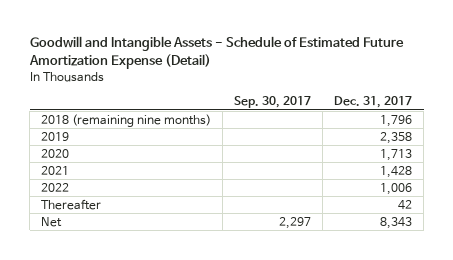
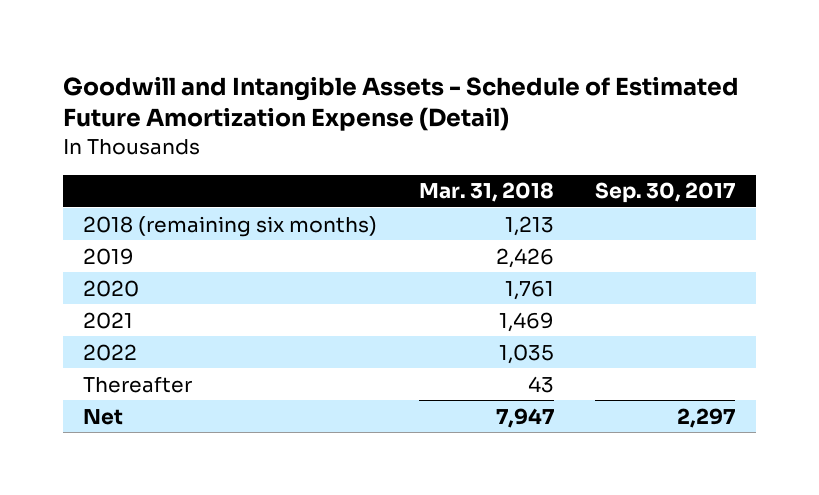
[334,96,413,109] Dec. 31, 2017 -> none
none -> [418,182,554,203] Mar. 31, 2018
[41,113,212,127] 2018 (remaining nine months) -> [83,215,378,237] 2018 (remaining six months)

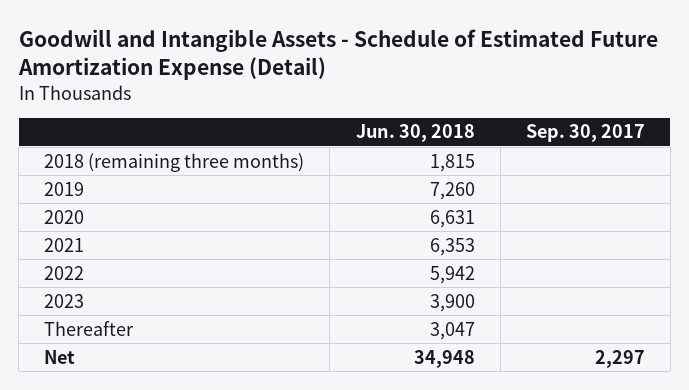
[418,182,554,203] Mar. 31, 2018 -> none
none -> [355,124,475,143] Jun. 30, 2018
[83,215,378,237] 2018 (remaining six months) -> [44,152,305,172] 2018 (remaining three months)
none -> [44,293,85,308] 2023

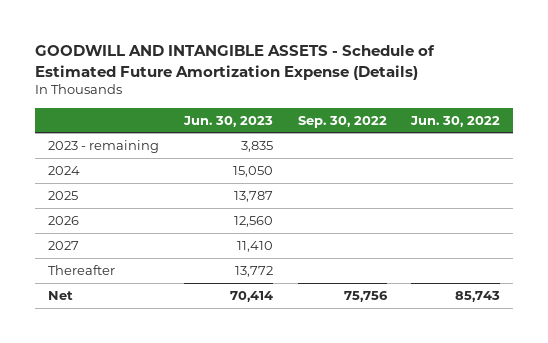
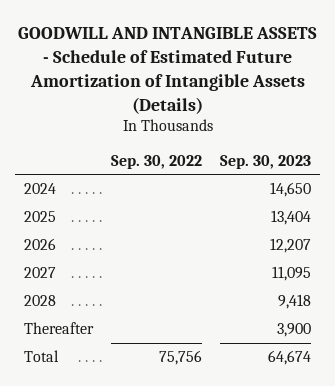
[35,44,436,80] GOODWILL AND INTANGIBLE ASSETS - Schedule of Estimated Future Amortization Expense (Details) -> [17,26,317,114] GOODWILL AND INTANGIBLE ASSETS - Schedule of Estimated Future Amortization of Intangible Assets (Details)
[182,115,273,127] Jun. 30, 2023 -> none
[410,115,501,127] Jun. 30, 2022 -> none
none -> [220,154,312,169] Sep. 30, 2023
[47,139,159,153] 2023 - remaining -> none
none -> [24,295,57,307] 2028
[47,290,73,300] Net -> [24,350,60,363] Total

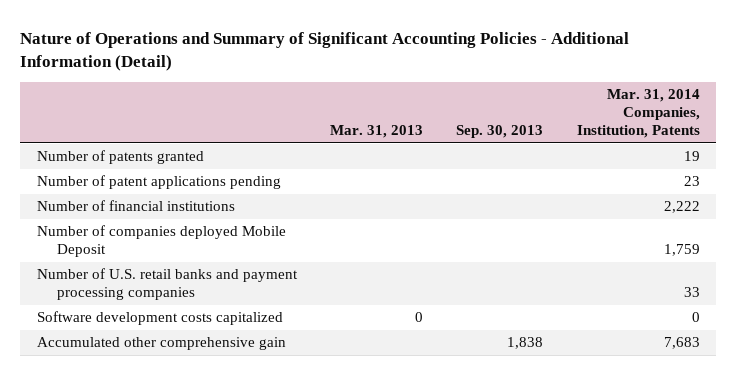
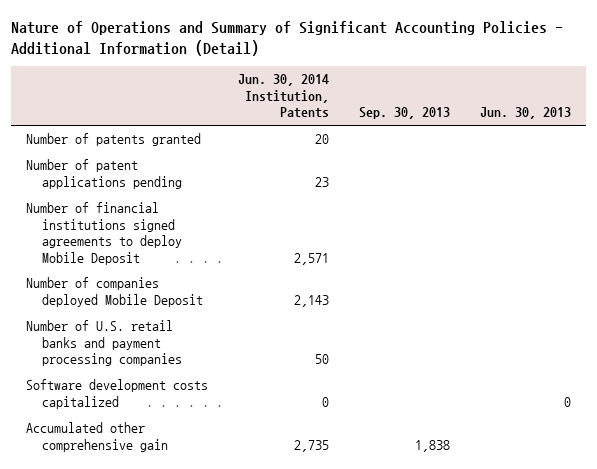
[330,124,424,138] Mar. 31, 2013 -> none
[576,89,700,138] Mar. 31, 2014 Companies, Institution, Patents -> none
none -> [238,74,330,119] Jun. 30, 2014 Institution, Patents
none -> [480,107,572,120] Jun. 30, 2013
[37,200,236,212] Number of financial institutions -> [25,202,182,265] Number of financial institutions signed agreements to deploy Mobile Deposit

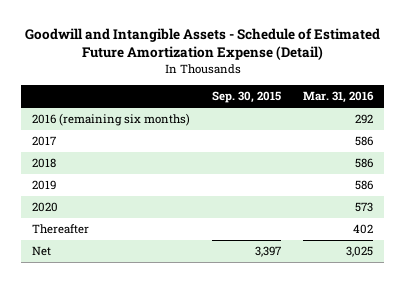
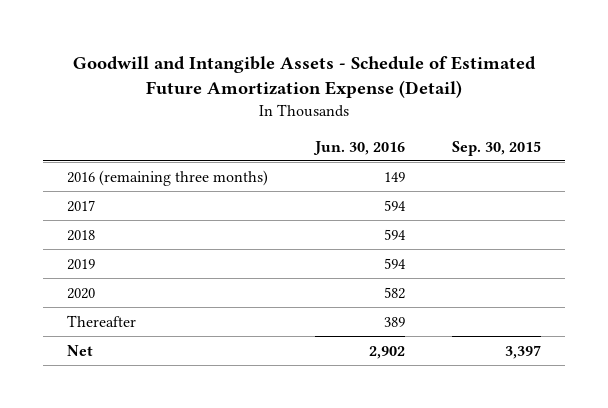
[303,90,375,103] Mar. 31, 2016 -> none
none -> [313,140,406,155] Jun. 30, 2016
[32,113,191,127] 2016 (remaining six months) -> [66,169,268,186] 2016 (remaining three months)

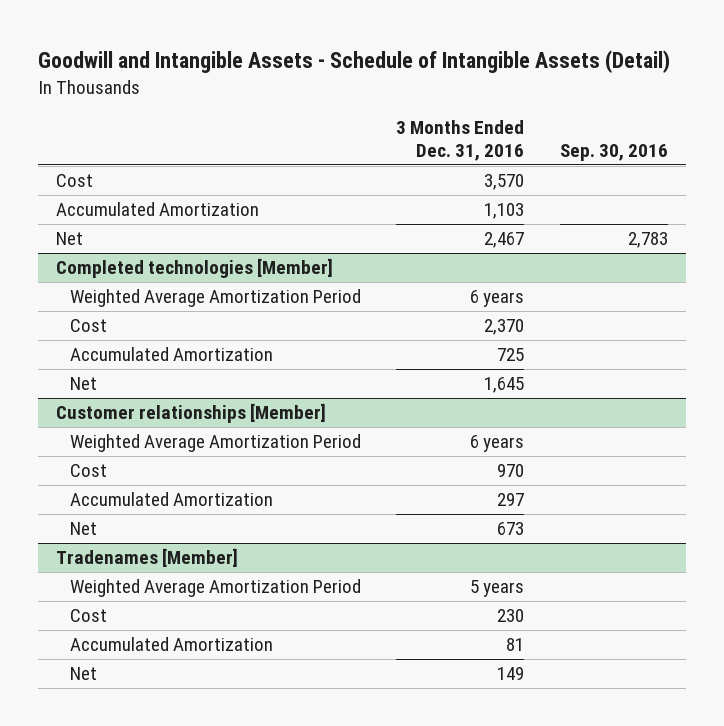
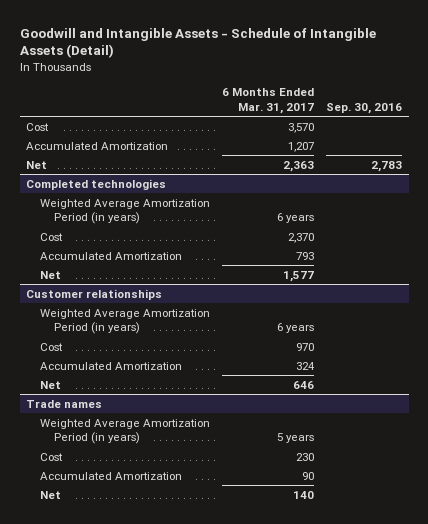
[396,119,525,161] 3 Months Ended Dec. 31, 2016 -> none
none -> [222,88,315,114] 6 Months Ended Mar. 31, 2017
[56,258,334,279] Completed technologies [Member] -> [25,178,166,190] Completed technologies
[69,289,361,308] Weighted Average Amortization Period -> [40,198,211,225] Weighted Average Amortization Period (in years)
[56,403,327,424] Customer relationships [Member] -> [25,288,162,300] Customer relationships
[69,434,361,453] Weighted Average Amortization Period -> [40,308,211,335] Weighted Average Amortization Period (in years)
[56,548,239,568] Tradenames [Member] -> [25,399,102,408] Trade names
[69,579,361,598] Weighted Average Amortization Period -> [40,418,211,445] Weighted Average Amortization Period (in years)

